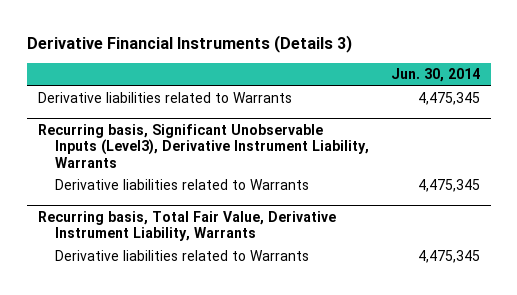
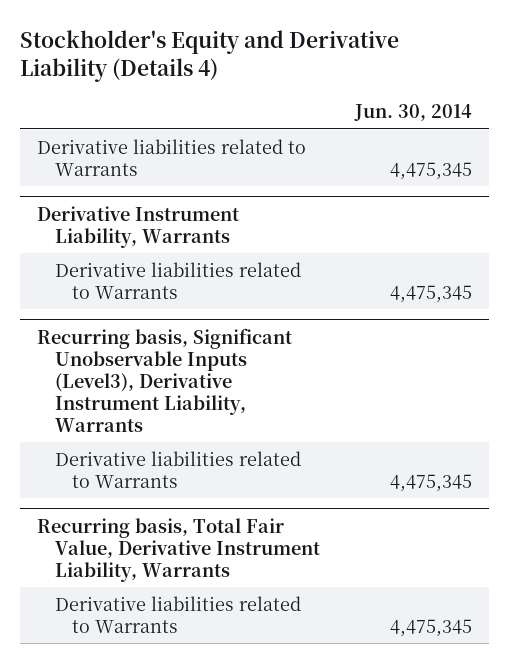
[26,34,352,53] Derivative Financial Instruments (Details 3) -> [20,30,400,83] Stockholder's Equity and Derivative Liability (Details 4)
none -> [37,205,240,248] Derivative Instrument Liability, Warrants
none -> [54,261,301,299] Derivative liabilities related to Warrants

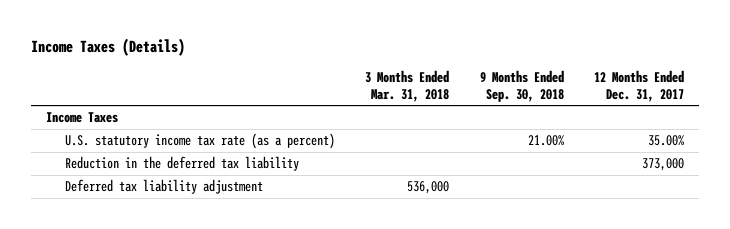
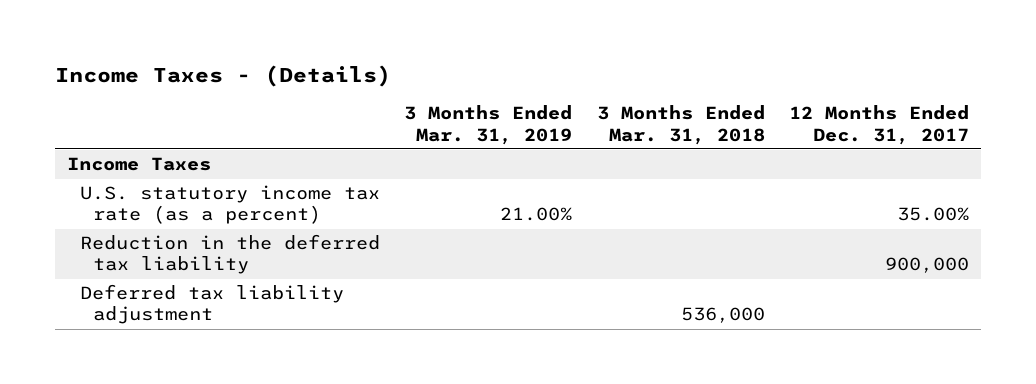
[30,38,185,57] Income Taxes (Details) -> [54,64,391,87] Income Taxes - (Details)
[479,70,564,102] 9 Months Ended Sep. 30, 2018 -> none
none -> [404,105,573,145] 3 Months Ended Mar. 31, 2019
[641,158,684,172] 373,000 -> [884,257,969,274] 900,000

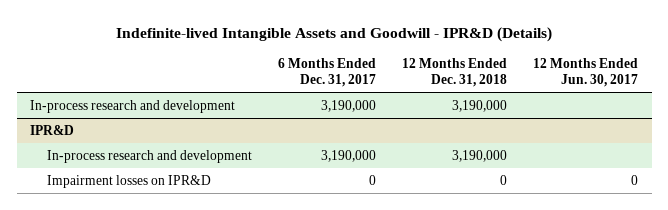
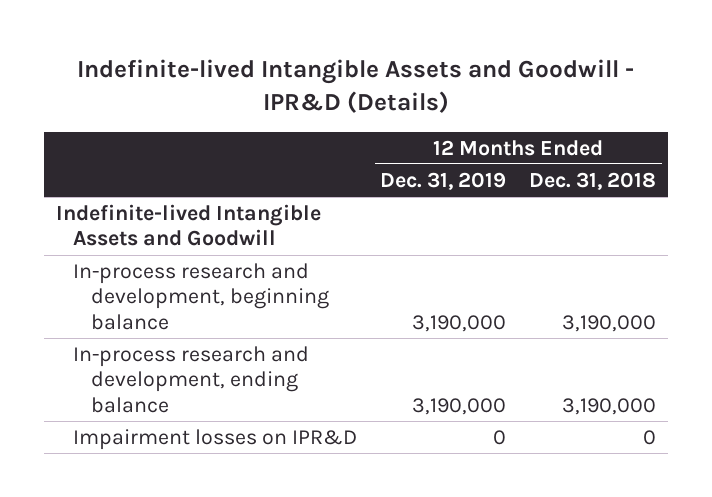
[278,58,377,88] 6 Months Ended Dec. 31, 2017 -> none
[533,58,639,88] 12 Months Ended Jun. 30, 2017 -> none
none -> [380,171,507,190] Dec. 31, 2019
[29,125,74,136] IPR&D -> none
none -> [55,203,321,247] Indefinite-lived Intangible Assets and Goodwill
[29,100,235,114] In-process research and development -> [73,262,330,331] In-process research and development, beginning balance
[46,150,252,164] In-process research and development -> [73,345,310,414] In-process research and development, ending balance

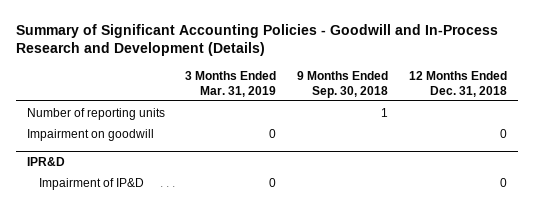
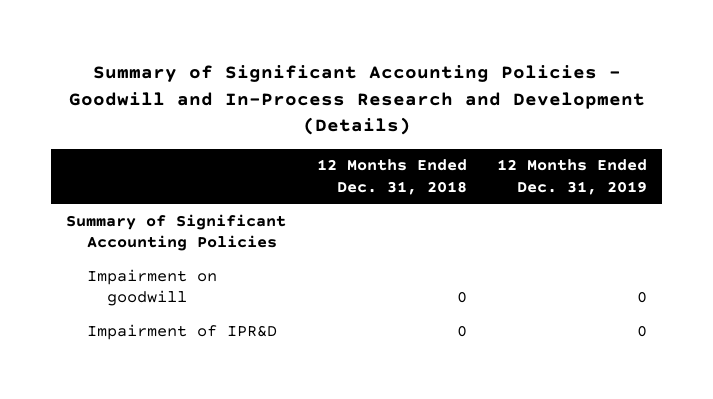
[185,70,277,97] 3 Months Ended Mar. 31, 2019 -> none
[297,70,389,98] 9 Months Ended Sep. 30, 2018 -> none
none -> [496,159,647,195] 12 Months Ended Dec. 31, 2019
[26,107,165,120] Number of reporting units -> none
none -> [66,213,287,252] Summary of Significant Accounting Policies
[26,156,65,166] IPR&D -> none
[38,177,144,190] Impairment of IP&D -> [86,323,277,340] Impairment of IPR&D

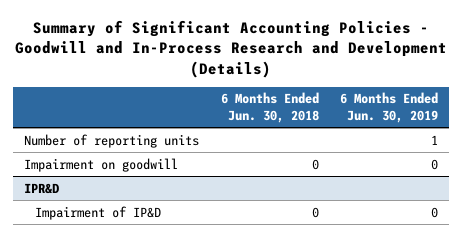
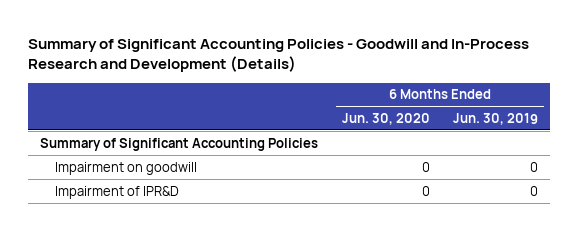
[220,92,319,123] 6 Months Ended Jun. 30, 2018 -> none
none -> [341,112,430,125] Jun. 30, 2020
[24,133,200,148] Number of reporting units -> none
none -> [40,137,319,151] Summary of Significant Accounting Policies
[24,182,60,194] IPR&D -> none
[35,205,162,220] Impairment of IP&D -> [54,185,179,199] Impairment of IPR&D

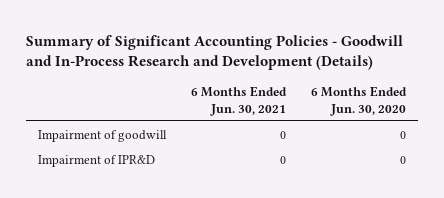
[453,112,539,125] Jun. 30, 2019 -> none
none -> [191,85,288,116] 6 Months Ended Jun. 30, 2021
[40,137,319,151] Summary of Significant Accounting Policies -> none
[54,161,197,175] Impairment on goodwill -> [38,129,168,142] Impairment of goodwill

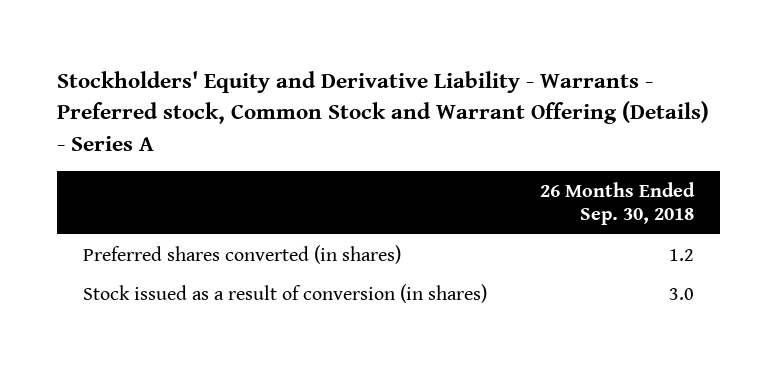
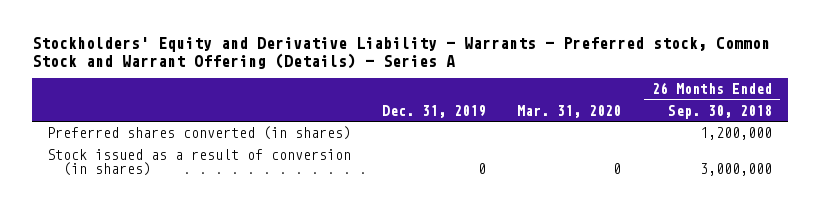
none -> [382,104,487,118] Dec. 31, 2019
none -> [517,104,622,118] Mar. 31, 2020
[668,248,694,261] 1.2 -> [700,127,773,141] 1,200,000
[668,287,694,300] 3.0 -> [700,162,773,176] 3,000,000

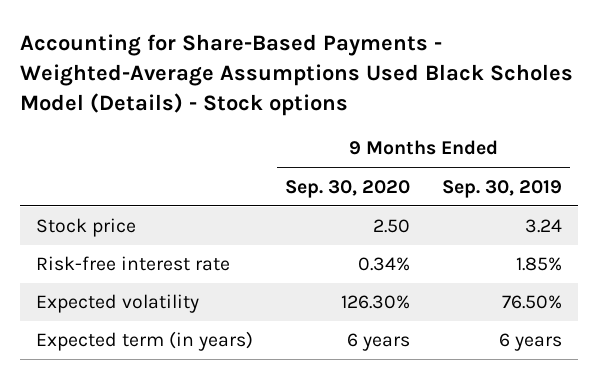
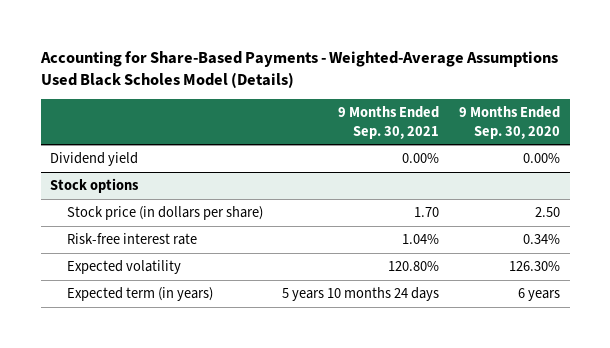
[19,33,573,116] Accounting for Share-Based Payments - Weighted-Average Assumptions Used Black Scholes Model (Details) - Stock options -> [39,50,558,89] Accounting for Share-Based Payments - Weighted-Average Assumptions Used Black Scholes Model (Details)
[442,179,563,198] Sep. 30, 2019 -> none
none -> [338,106,440,139] 9 Months Ended Sep. 30, 2021
none -> [50,151,139,166] Dividend yield
none -> [50,177,140,193] Stock options
[36,218,137,238] Stock price -> [67,205,264,220] Stock price (in dollars per share)

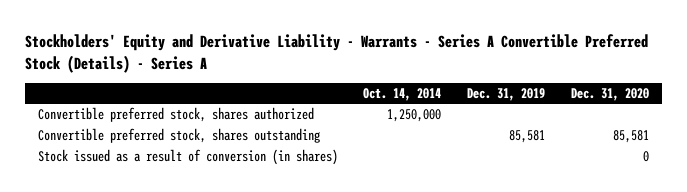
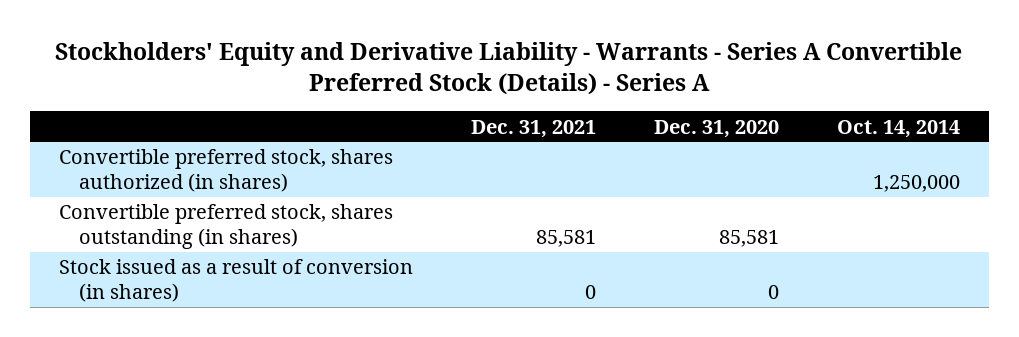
[467,88,546,102] Dec. 31, 2019 -> none
none -> [470,119,596,138] Dec. 31, 2021
[37,107,314,123] Convertible preferred stock, shares authorized -> [58,149,393,193] Convertible preferred stock, shares authorized (in shares)
[37,128,320,144] Convertible preferred stock, shares outstanding -> [58,204,393,250] Convertible preferred stock, shares outstanding (in shares)

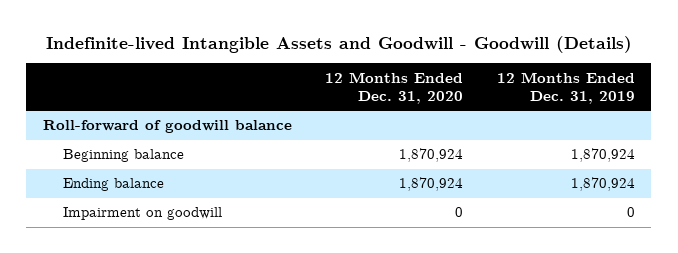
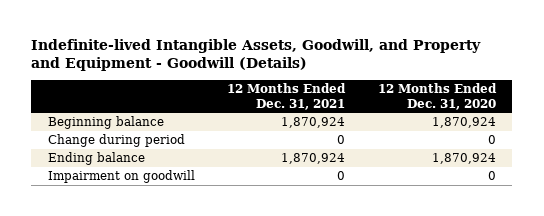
[45,35,632,53] Indefinite-lived Intangible Assets and Goodwill - Goodwill (Details) -> [31,38,482,72] Indefinite-lived Intangible Assets, Goodwill, and Property and Equipment - Goodwill (Details)
[496,71,635,104] 12 Months Ended Dec. 31, 2019 -> none
none -> [227,83,347,110] 12 Months Ended Dec. 31, 2021
[43,120,293,134] Roll-forward of goodwill balance -> none
none -> [47,134,185,148] Change during period

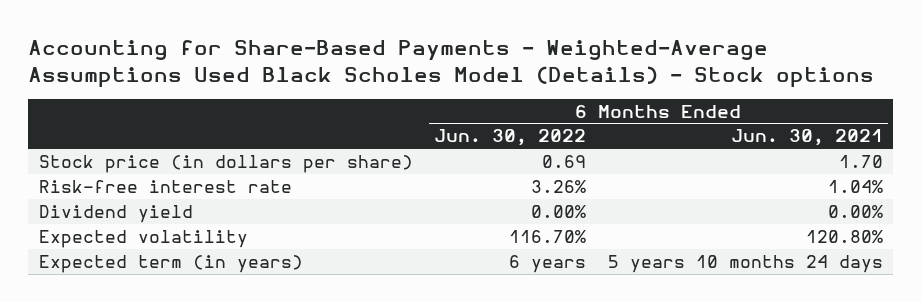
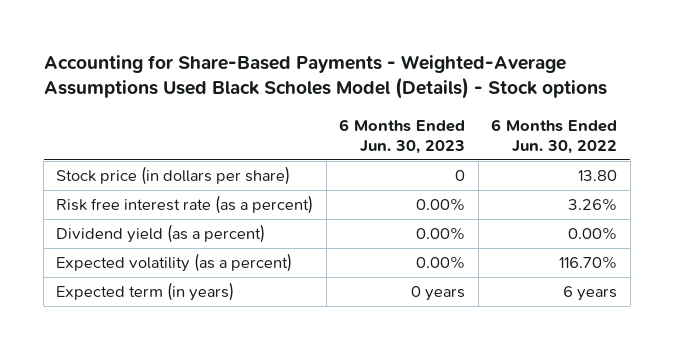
[730,129,883,147] Jun. 30, 2021 -> none
none -> [339,118,466,155] 6 Months Ended Jun. 30, 2023
[542,154,587,168] 0.69 -> [578,169,618,181] 13.80
[38,179,292,193] Risk-free interest rate -> [56,194,314,214] Risk free interest rate (as a percent)
[38,204,193,223] Dividend yield -> [56,223,266,243] Dividend yield (as a percent)
[38,229,248,248] Expected volatility -> [56,252,293,272] Expected volatility (as a percent)

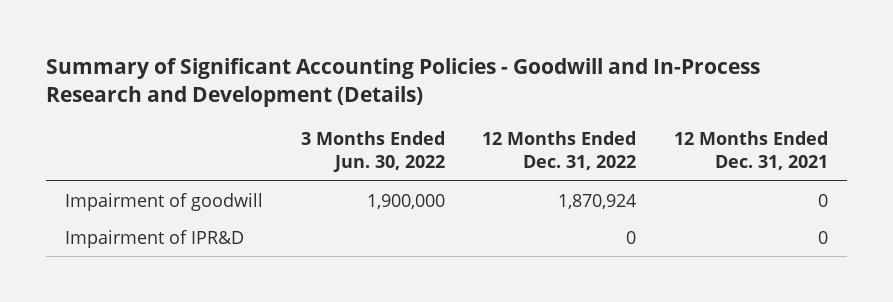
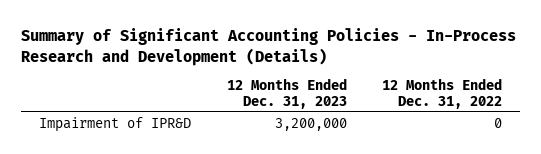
[46,58,761,108] Summary of Significant Accounting Policies - Goodwill and In-Process Research and Development (Details) -> [20,28,516,66] Summary of Significant Accounting Policies - In-Process Research and Development (Details)
[300,131,445,173] 3 Months Ended Jun. 30, 2022 -> none
[673,131,828,171] 12 Months Ended Dec. 31, 2021 -> none
none -> [226,77,347,110] 12 Months Ended Dec. 31, 2023
[65,193,264,212] Impairment of goodwill -> none

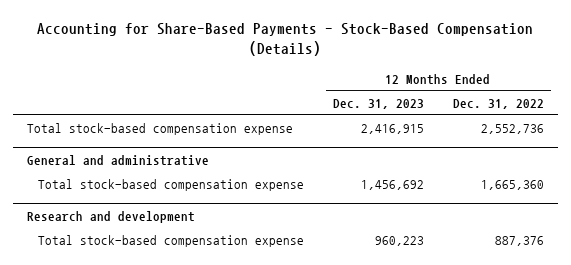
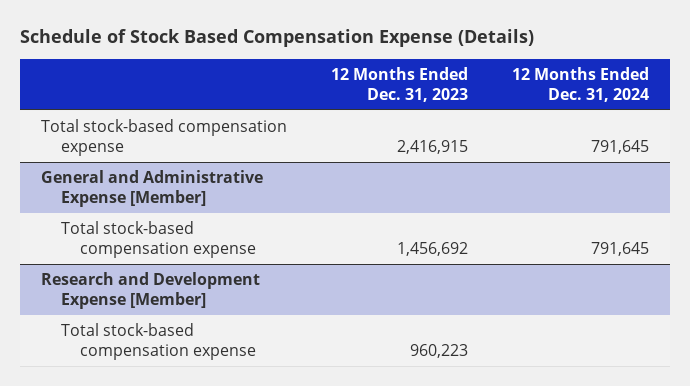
[37,22,534,57] Accounting for Share-Based Payments - Stock-Based Compensation (Details) -> [19,29,534,48] Schedule of Stock Based Compensation Expense (Details)
[452,98,544,109] Dec. 31, 2022 -> none
none -> [511,66,649,102] 12 Months Ended Dec. 31, 2024
[26,154,209,166] General and administrative -> [41,170,264,207] General and Administrative Expense [Member]
[26,210,195,223] Research and development -> [41,272,261,309] Research and Development Expense [Member]

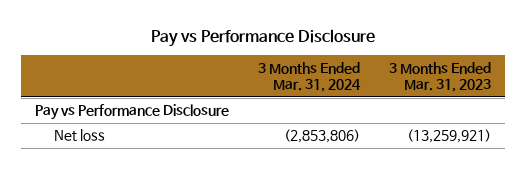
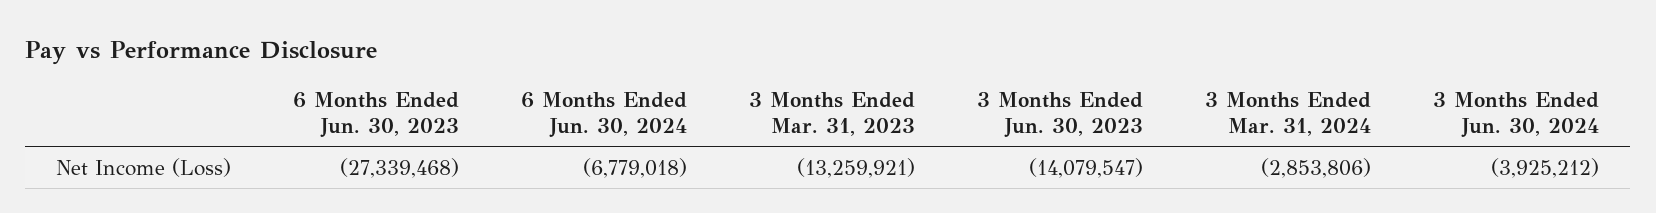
none -> [293,91,460,138] 6 Months Ended Jun. 30, 2023
none -> [521,91,688,138] 6 Months Ended Jun. 30, 2024
none -> [977,91,1144,138] 3 Months Ended Jun. 30, 2023
none -> [1433,91,1600,138] 3 Months Ended Jun. 30, 2024
[35,104,230,121] Pay vs Performance Disclosure -> none
[53,129,105,143] Net loss -> [56,157,232,177] Net Income (Loss)

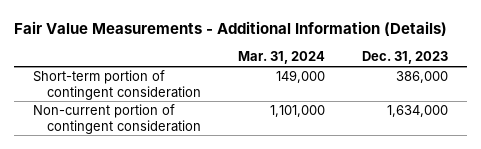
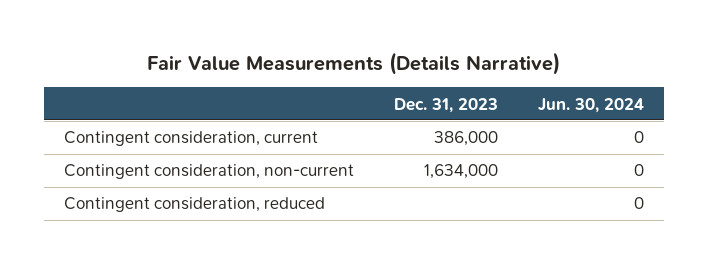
[13,20,447,36] Fair Value Measurements - Additional Information (Details) -> [146,52,560,76] Fair Value Measurements (Details Narrative)
[238,51,326,65] Mar. 31, 2024 -> none
none -> [538,97,645,113] Jun. 30, 2024
[32,70,201,100] Short-term portion of contingent consideration -> [63,131,318,147] Contingent consideration, current
[32,104,201,134] Non-current portion of contingent consideration -> [63,164,354,180] Contingent consideration, non-current
none -> [63,197,325,213] Contingent consideration, reduced

